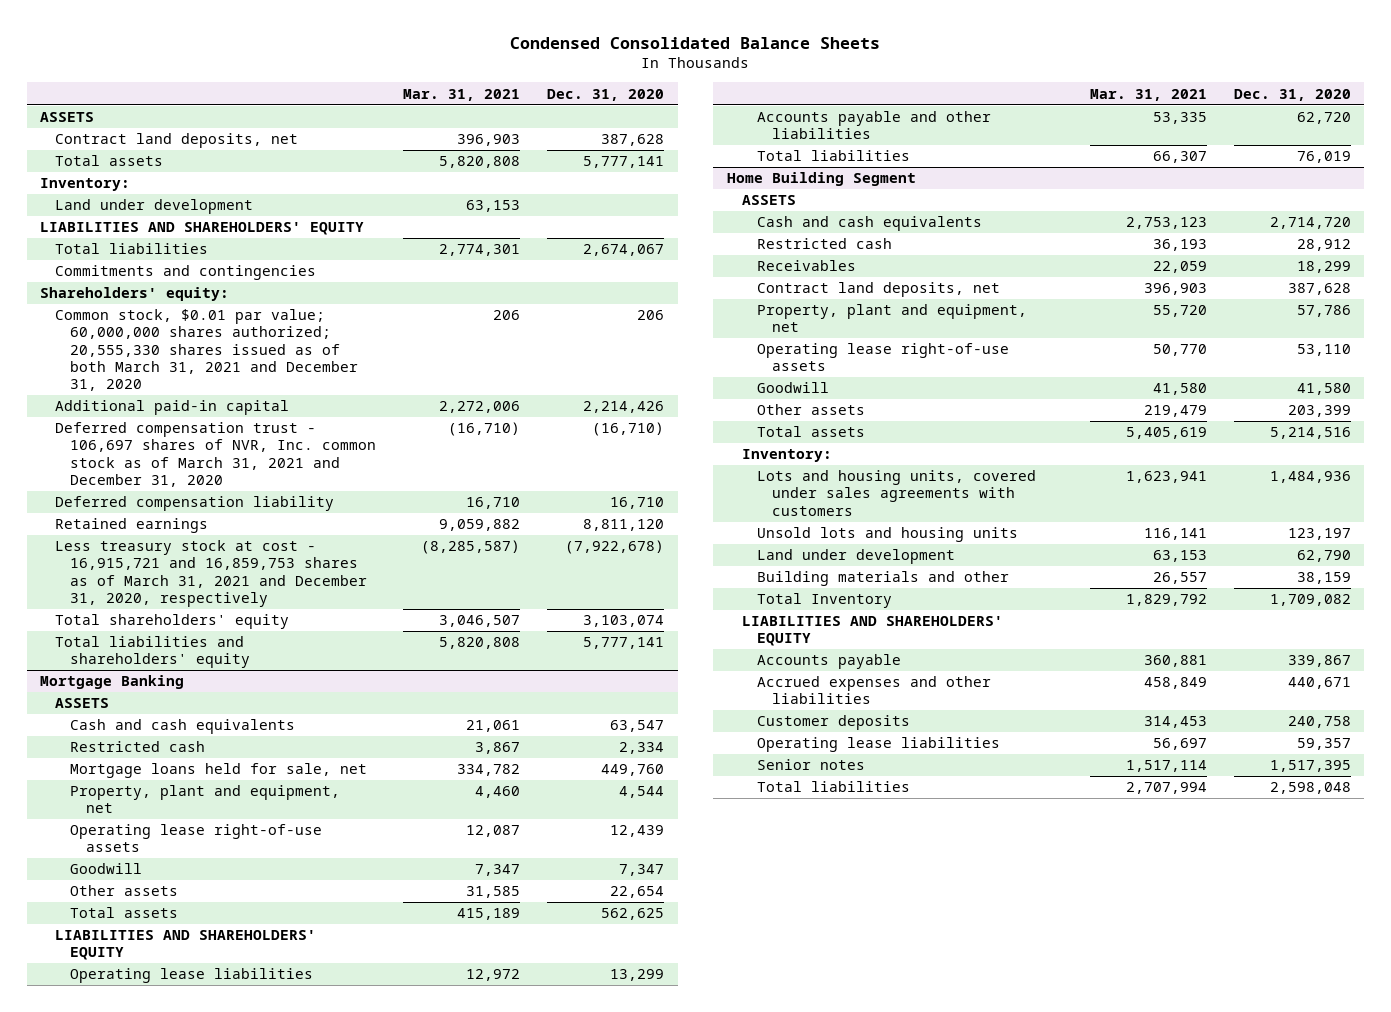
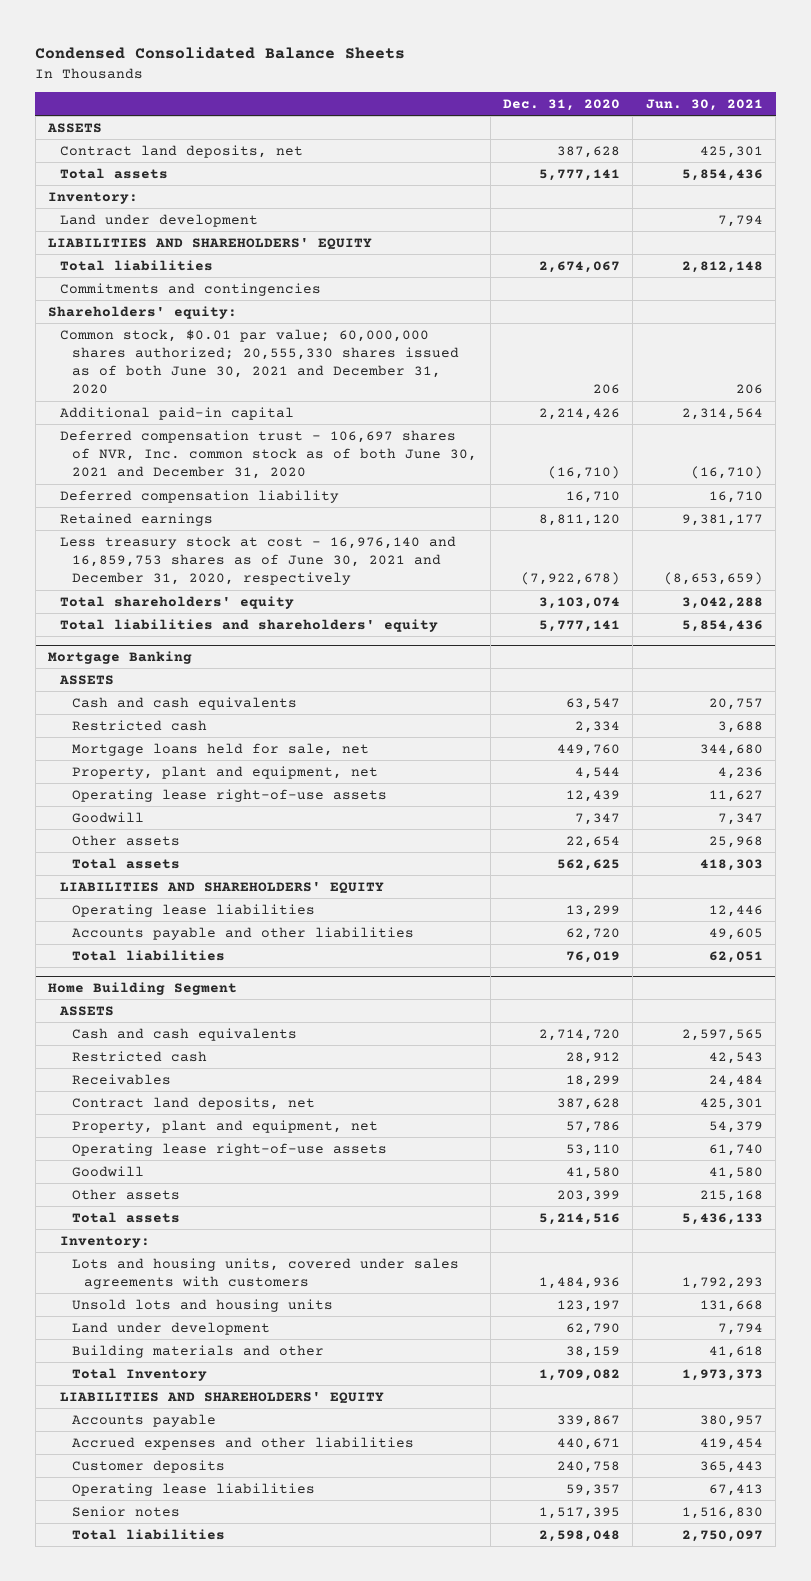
[403,88,521,101] Mar. 31, 2021 -> none
none -> [645,98,763,111] Jun. 30, 2021
[55,309,359,392] Common stock, $0.01 par value; 60,000,000 shares authorized; 20,555,330 shares issued as of both March 31, 2021 and December 31, 2020 -> [60,328,460,395] Common stock, $0.01 par value; 60,000,000 shares authorized; 20,555,330 shares issued as of both June 30, 2021 and December 31, 2020
[55,422,377,487] Deferred compensation trust - 106,697 shares of NVR, Inc. common stock as of March 31, 2021 and December 31, 2020 -> [60,429,478,480] Deferred compensation trust - 106,697 shares of NVR, Inc. common stock as of both June 30, 2021 and December 31, 2020
[55,540,368,607] Less treasury stock at cost - 16,915,721 and 16,859,753 shares as of March 31, 2021 and December 31, 2020, respectively -> [60,535,457,586] Less treasury stock at cost - 16,976,140 and 16,859,753 shares as of June 30, 2021 and December 31, 2020, respectively

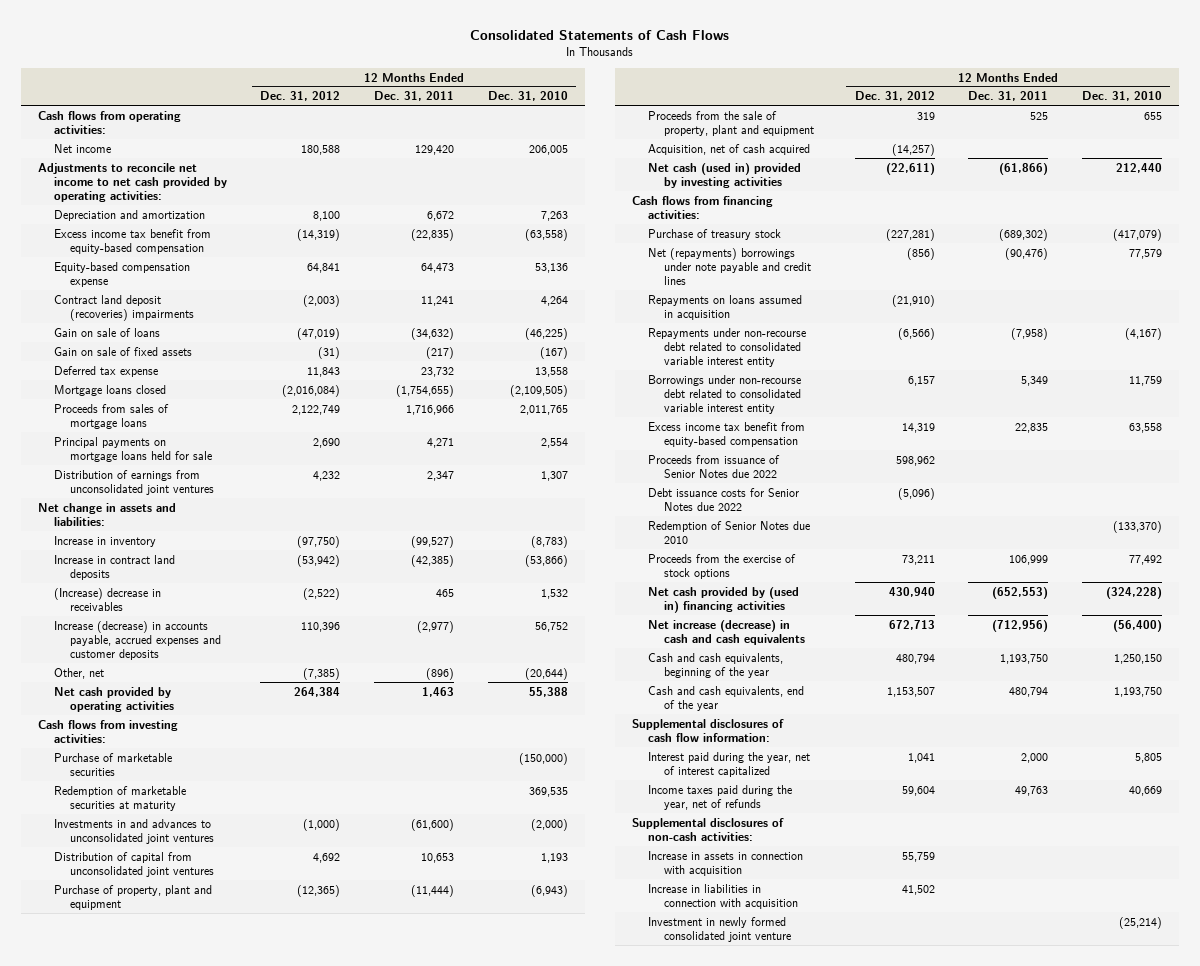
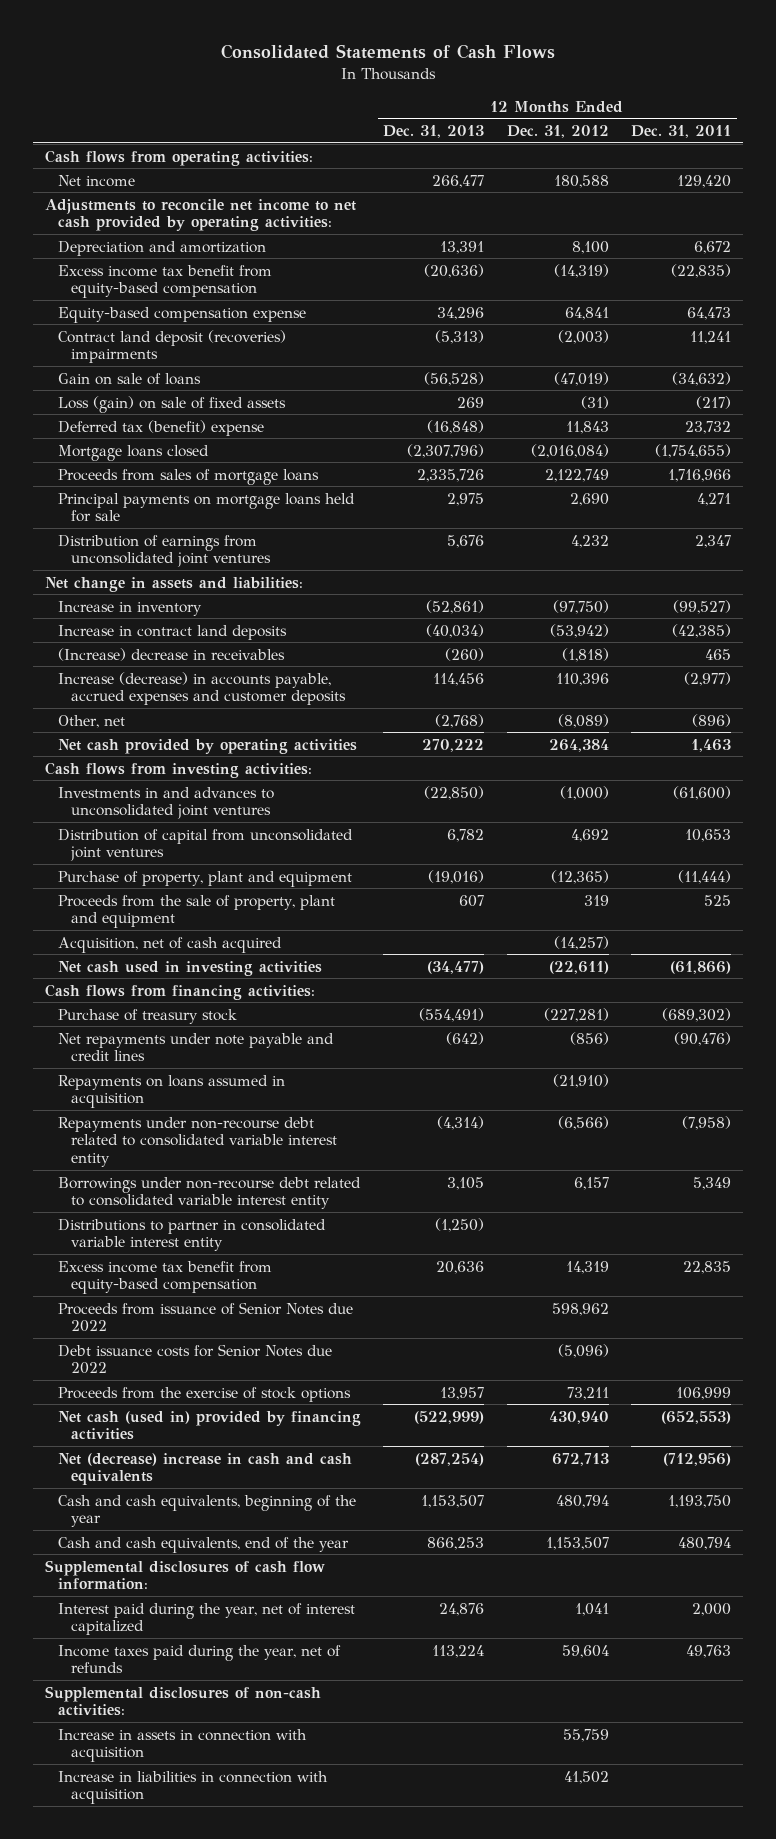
[487,91,568,102] Dec. 31, 2010 -> none
none -> [383,125,485,139] Dec. 31, 2013
[53,346,192,356] Gain on sale of fixed assets -> [57,395,286,413] Loss (gain) on sale of fixed assets
[53,365,158,377] Deferred tax expense -> [57,419,264,436] Deferred tax (benefit) expense
[303,587,341,600] (2,522) -> [561,647,609,662] (1,818)
[303,667,341,680] (7,385) -> [557,713,609,728] (8,089)
[53,752,172,776] Purchase of marketable securities -> none
[53,785,186,811] Redemption of marketable securities at maturity -> none
[647,162,801,188] Net cash (used in) provided by investing activities -> [57,960,322,976] Net cash used in investing activities
[647,247,811,285] Net (repayments) borrowings under note payable and credit lines -> [57,1032,334,1062] Net repayments under note payable and credit lines
none -> [57,1218,326,1252] Distributions to partner in consolidated variable interest entity
[647,520,810,544] Redemption of Senior Notes due 2010 -> none
[647,586,799,613] Net cash provided by (used in) financing activities -> [57,1410,361,1441] Net cash (used in) provided by financing activities
[647,619,805,645] Net increase (decrease) in cash and cash equivalents -> [57,1452,352,1486] Net (decrease) increase in cash and cash equivalents
[647,916,791,942] Investment in newly formed consolidated joint venture -> none

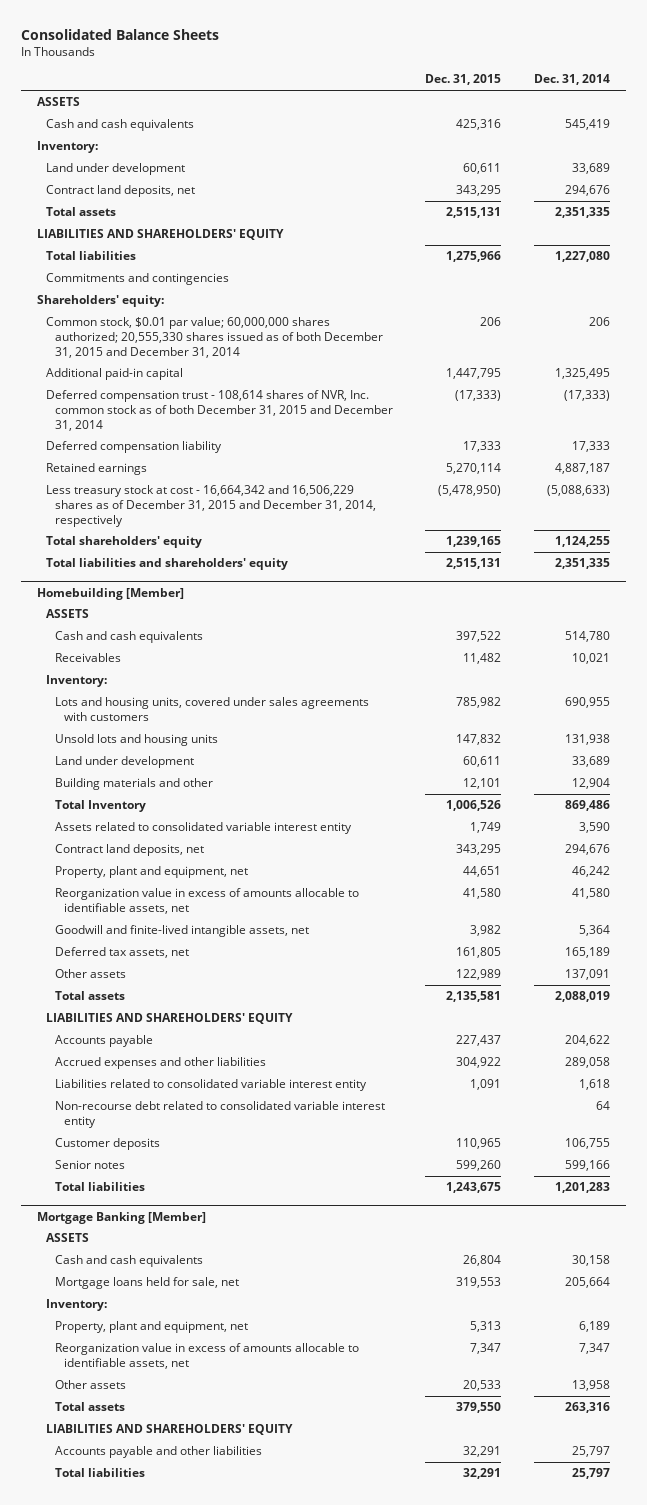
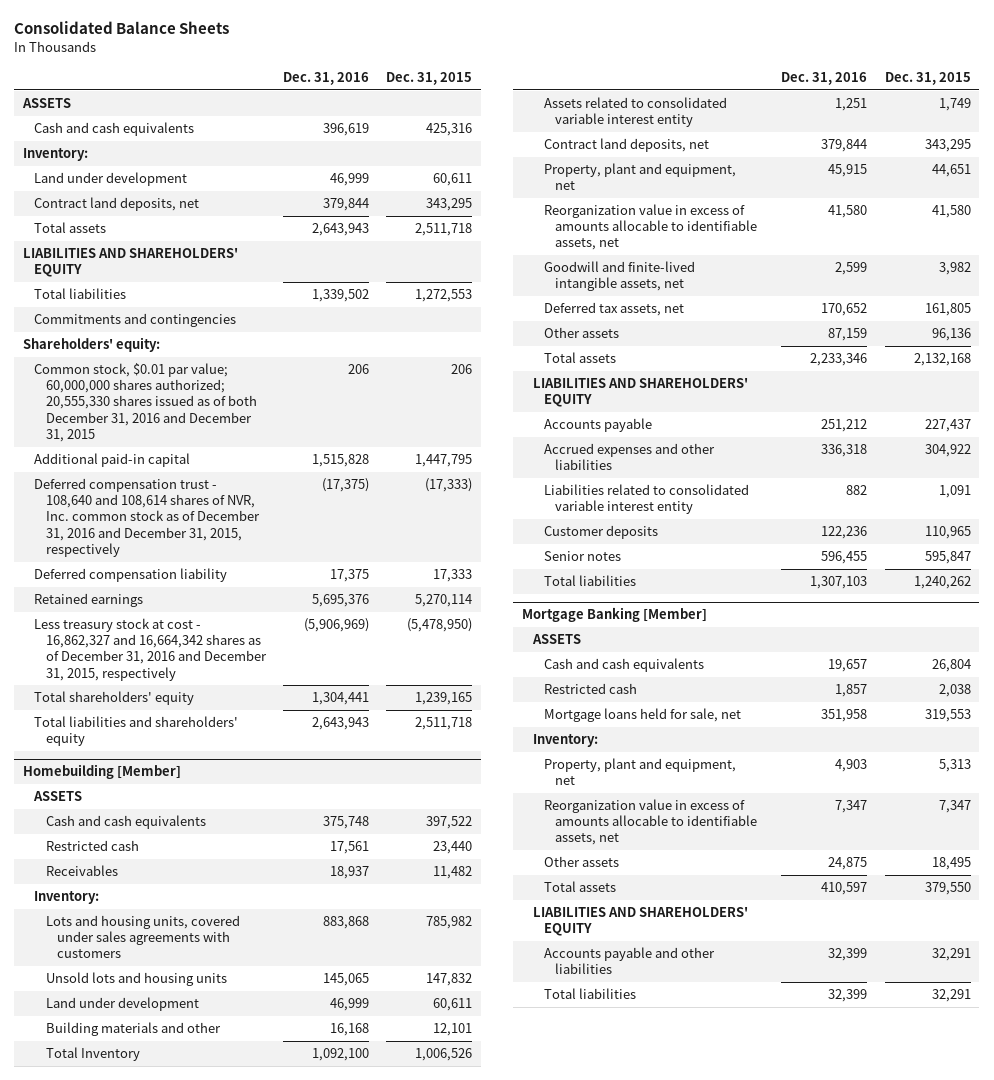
[533,74,610,86] Dec. 31, 2014 -> none
none -> [282,72,369,86] Dec. 31, 2016
[446,207,502,219] 2,515,131 -> [415,223,473,237] 2,511,718
[446,251,502,263] 1,275,966 -> [415,289,473,303] 1,272,553
[46,317,384,358] Common stock, $0.01 par value; 60,000,000 shares authorized; 20,555,330 shares issued as of both December 31, 2015 and December 31, 2014 -> [34,363,257,442] Common stock, $0.01 par value; 60,000,000 shares authorized; 20,555,330 shares issued as of both December 31, 2016 and December 31, 2015
[46,390,394,431] Deferred compensation trust - 108,614 shares of NVR, Inc. common stock as of both December 31, 2015 and December 31, 2014 -> [34,478,260,557] Deferred compensation trust - 108,640 and 108,614 shares of NVR, Inc. common stock as of December 31, 2016 and December 31, 2015, respectively
[46,485,377,527] Less treasury stock at cost - 16,664,342 and 16,506,229 shares as of December 31, 2015 and December 31, 2014, respectively -> [34,618,267,681] Less treasury stock at cost - 16,862,327 and 16,664,342 shares as of December 31, 2016 and December 31, 2015, respectively
[446,558,502,570] 2,515,131 -> [415,717,473,731] 2,511,718
none -> [45,840,139,852] Restricted cash
[456,969,502,981] 122,989 -> [931,328,971,342] 96,136
[446,991,502,1003] 2,135,581 -> [913,353,971,367] 2,132,168
[55,1101,386,1128] Non-recourse debt related to consolidated variable interest entity -> none
[456,1160,502,1172] 599,260 -> [924,551,971,565] 595,847
[446,1182,502,1194] 1,243,675 -> [913,576,971,590] 1,240,262
none -> [544,683,638,695] Restricted cash
[463,1380,502,1392] 20,533 -> [931,857,971,871] 18,495

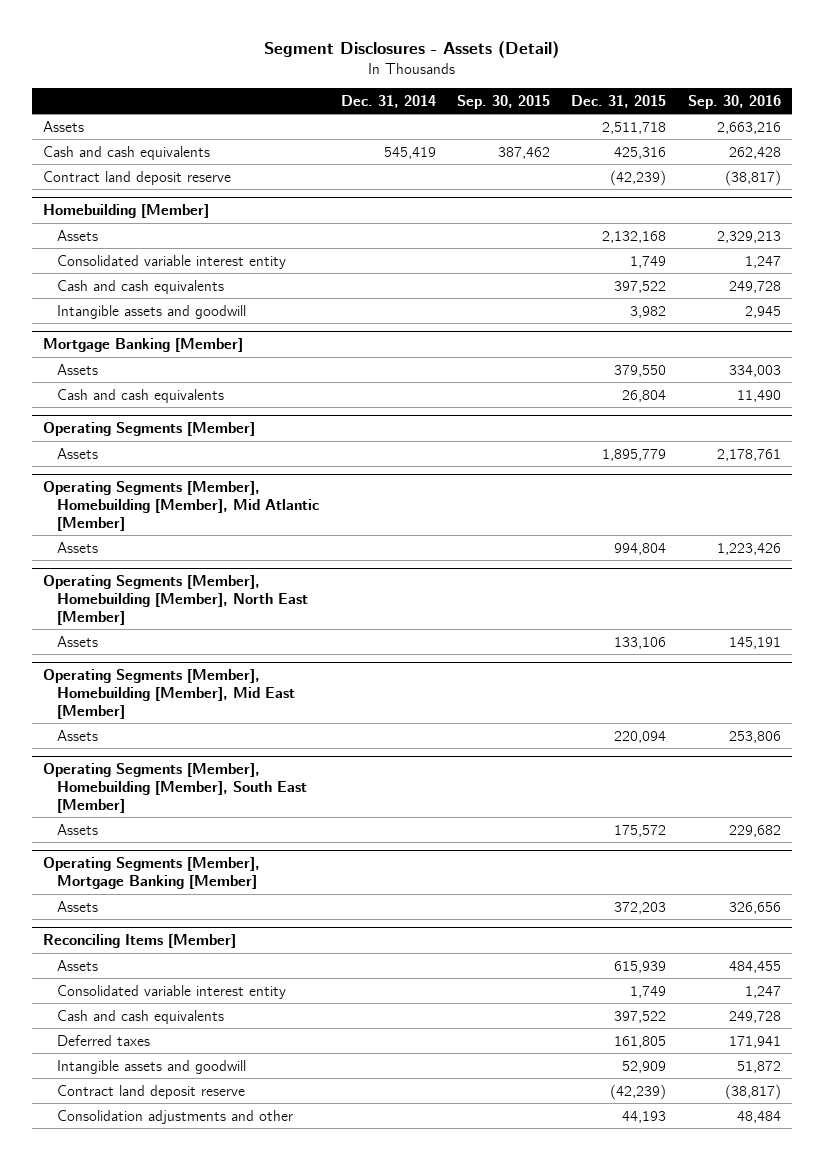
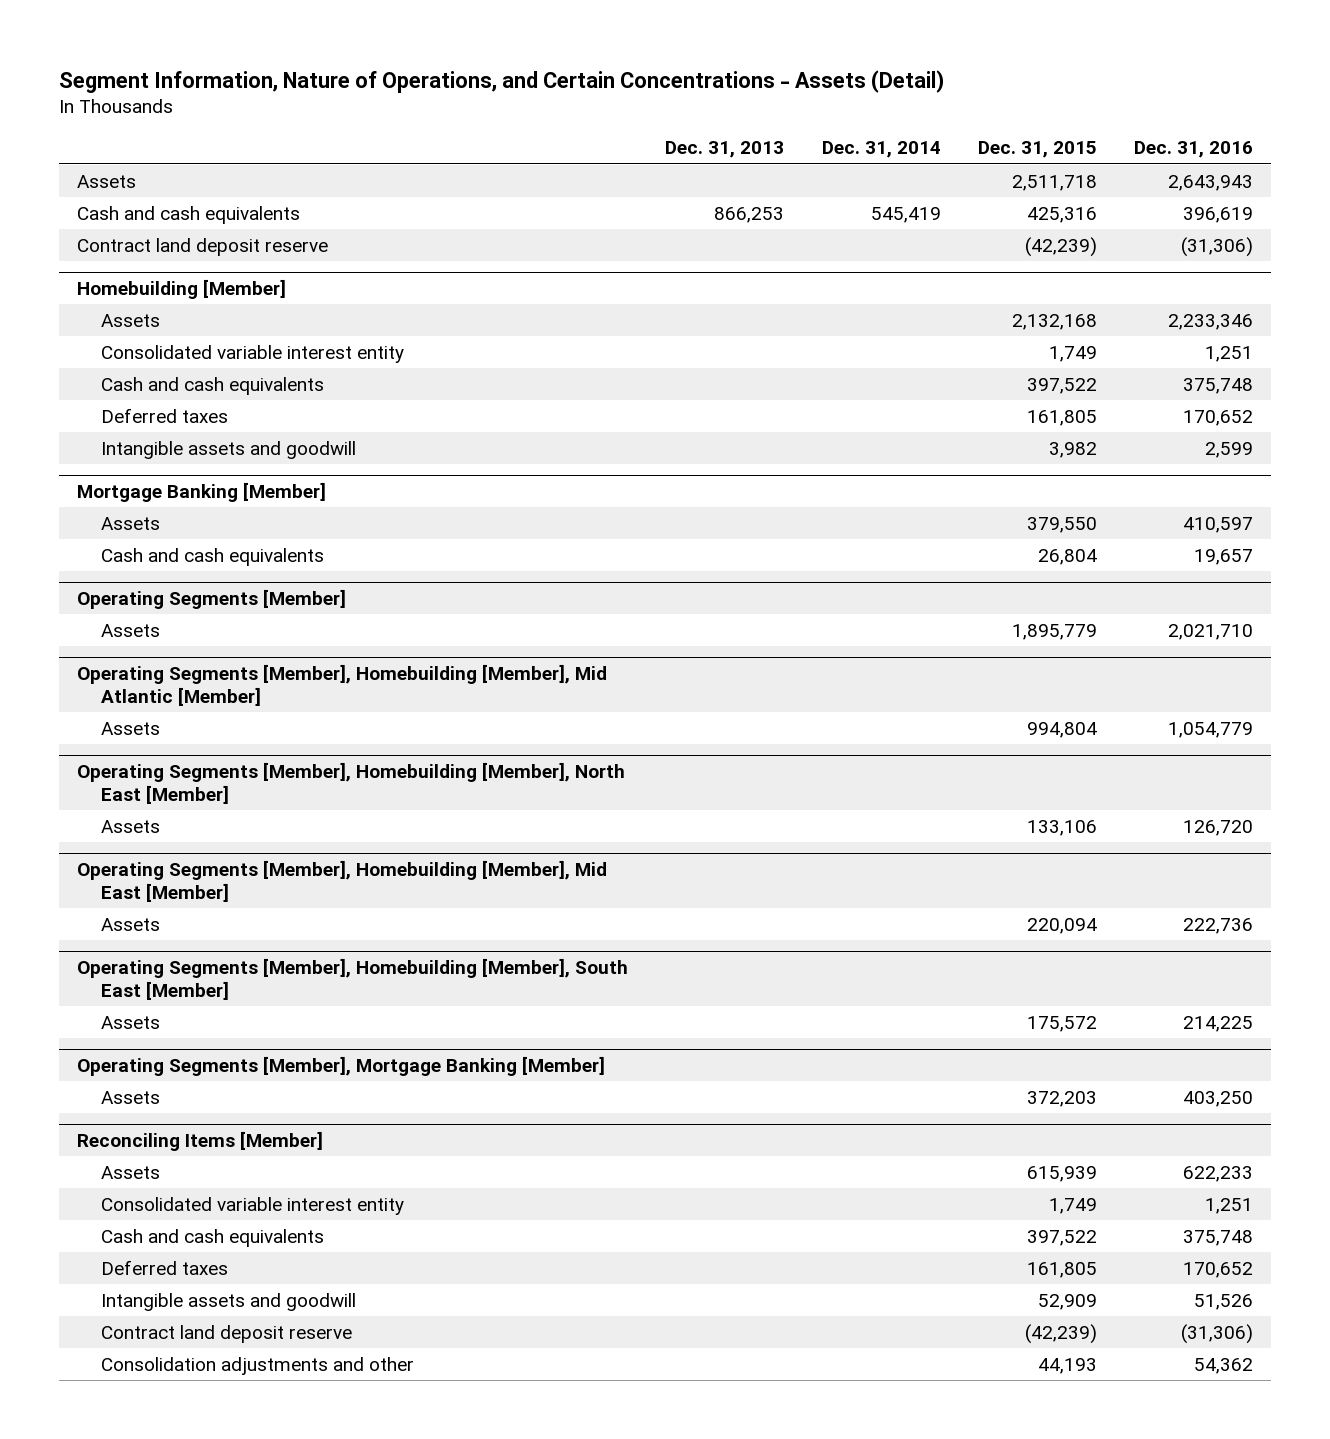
[263,41,559,59] Segment Disclosures - Assets (Detail) -> [58,69,944,93] Segment Information, Nature of Operations, and Certain Concentrations - Assets (Detail)
[457,94,551,109] Sep. 30, 2015 -> none
[687,94,781,109] Sep. 30, 2016 -> none
none -> [665,141,785,159] Dec. 31, 2013
none -> [1133,141,1253,159] Dec. 31, 2016
none -> [101,407,229,423] Deferred taxes

